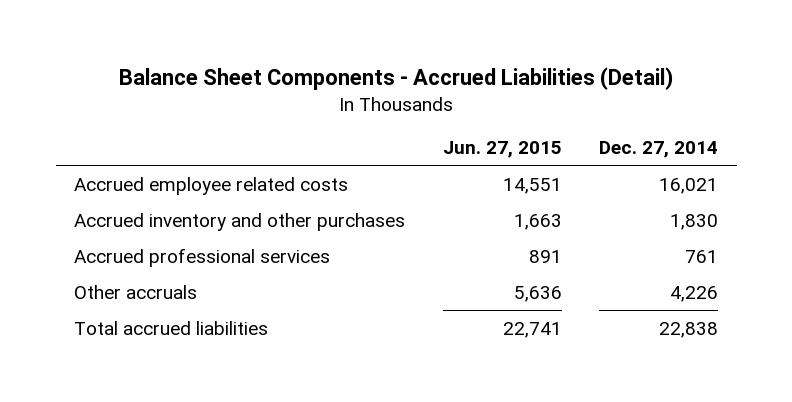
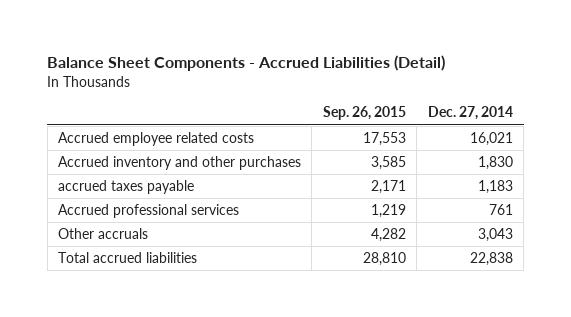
[442,141,562,159] Jun. 27, 2015 -> none
none -> [322,106,406,121] Sep. 26, 2015
none -> [57,180,194,195] accrued taxes payable
[669,285,718,302] 4,226 -> [477,228,513,243] 3,043

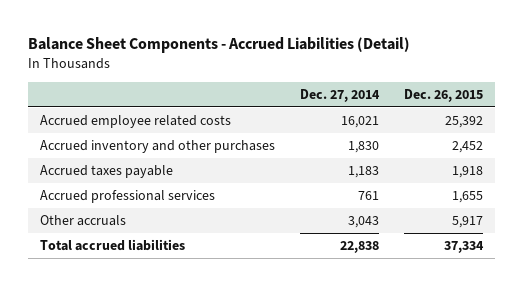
[322,106,406,121] Sep. 26, 2015 -> none
none -> [403,88,483,102] Dec. 26, 2015
[57,180,194,195] accrued taxes payable -> [40,164,174,178] Accrued taxes payable

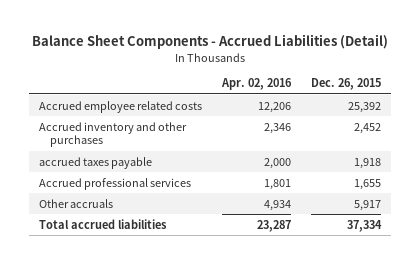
[299,88,380,102] Dec. 27, 2014 -> none
none -> [221,78,293,91] Apr. 02, 2016
[40,164,174,178] Accrued taxes payable -> [39,156,153,169] accrued taxes payable

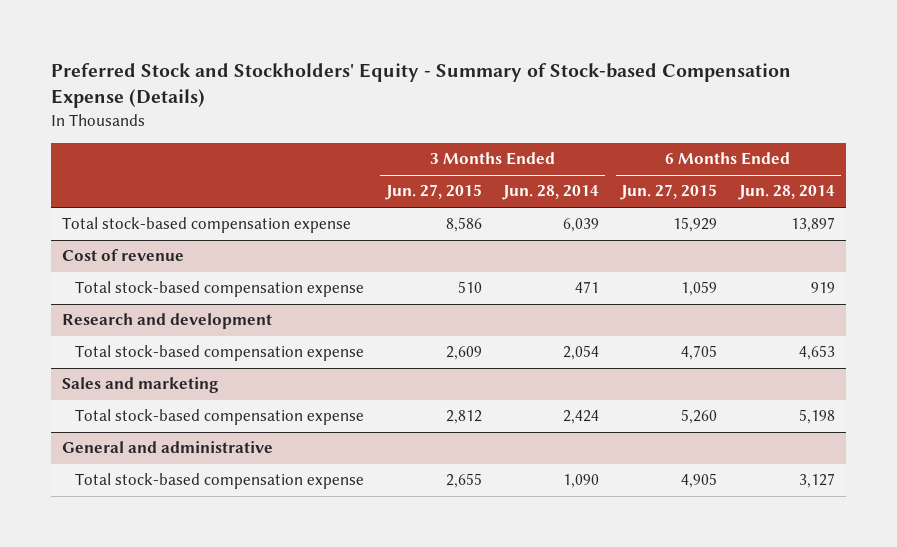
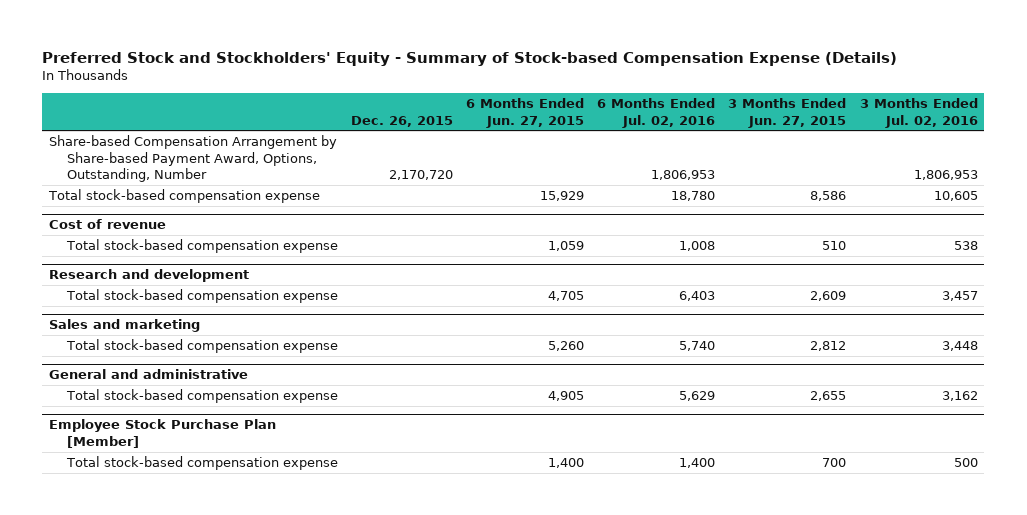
[502,185,600,201] Jun. 28, 2014 -> none
[738,185,836,201] Jun. 28, 2014 -> none
none -> [350,115,453,127] Dec. 26, 2015
none -> [597,98,716,128] 6 Months Ended Jul. 02, 2016
none -> [859,98,978,128] 3 Months Ended Jul. 02, 2016
none -> [49,135,338,183] Share-based Compensation Arrangement by Share-based Payment Award, Options, Outstanding, Number
none -> [49,419,277,448] Employee Stock Purchase Plan [Member]
none -> [65,456,338,471] Total stock-based compensation expense

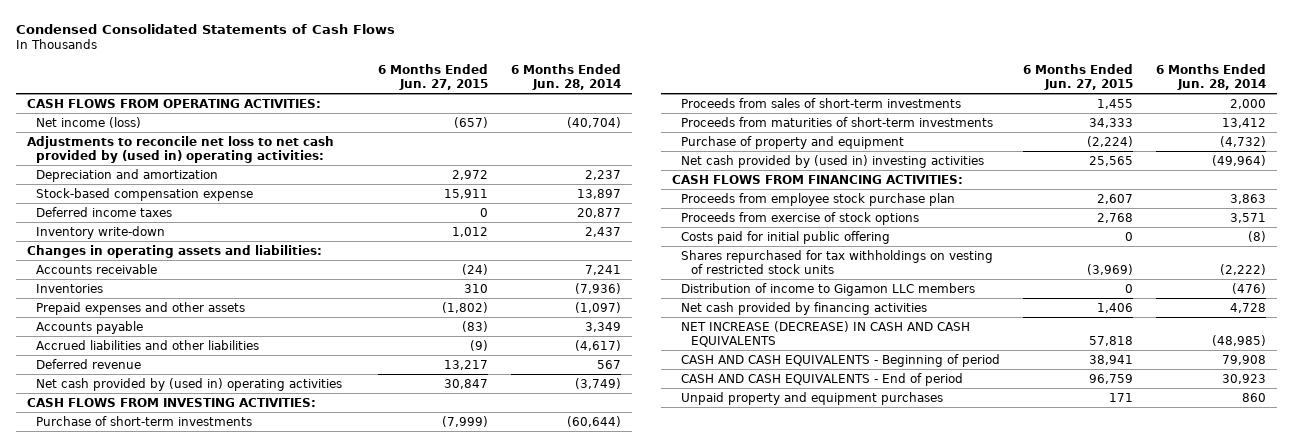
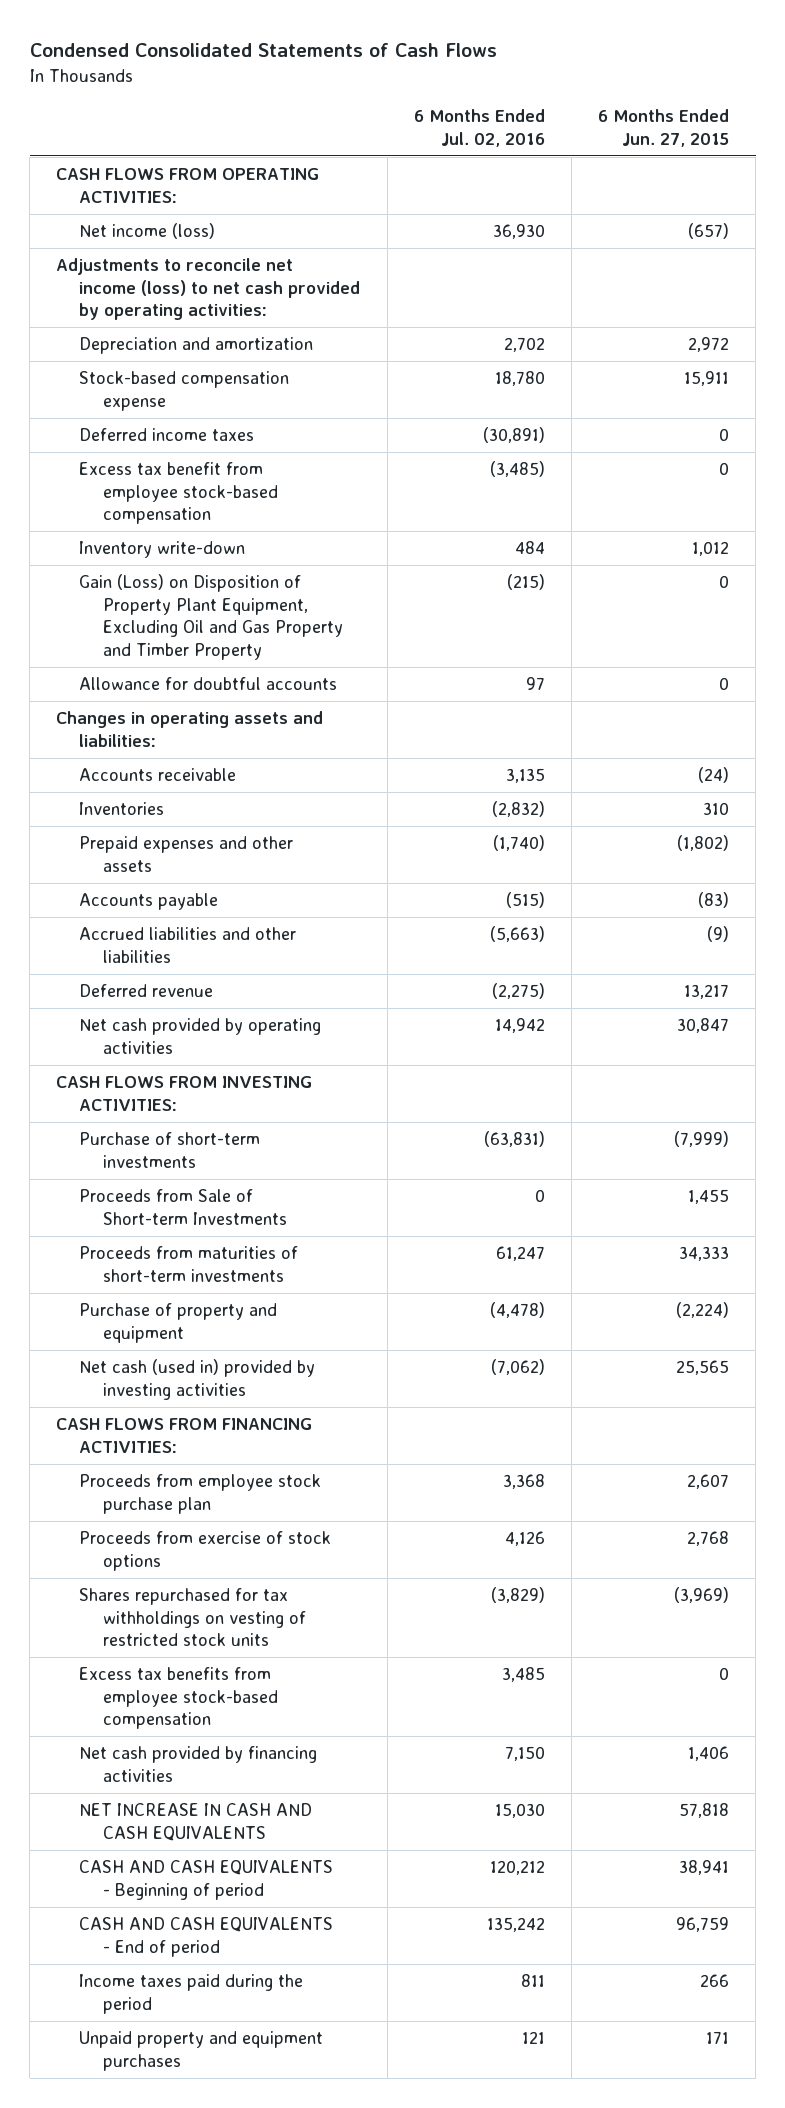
[510,64,621,91] 6 Months Ended Jun. 28, 2014 -> none
none -> [413,109,545,148] 6 Months Ended Jul. 02, 2016
[27,135,335,163] Adjustments to reconcile net loss to net cash provided by (used in) operating activities: -> [56,257,361,321] Adjustments to reconcile net income (loss) to net cash provided by operating activities:
none -> [79,461,278,525] Excess tax benefit from employee stock-based compensation
none -> [79,573,343,661] Gain (Loss) on Disposition of Property Plant Equipment, Excluding Oil and Gas Property and Timber Property
none -> [79,676,338,690] Allowance for doubtful accounts
[36,377,343,391] Net cash provided by (used in) operating activities -> [79,1017,322,1054] Net cash provided by operating activities
[681,97,962,108] Proceeds from sales of short-term investments -> [79,1188,287,1225] Proceeds from Sale of Short-term Investments
[681,154,985,168] Net cash provided by (used in) investing activities -> [79,1358,316,1400] Net cash (used in) provided by investing activities
[681,230,891,244] Costs paid for initial public offering -> none
[681,282,976,296] Distribution of income to Gigamon LLC members -> none
none -> [79,1666,278,1730] Excess tax benefits from employee stock-based compensation
[681,320,971,347] NET INCREASE (DECREASE) IN CASH AND CASH EQUIVALENTS -> [79,1802,313,1841] NET INCREASE IN CASH AND CASH EQUIVALENTS
none -> [79,1973,304,2014] Income taxes paid during the period

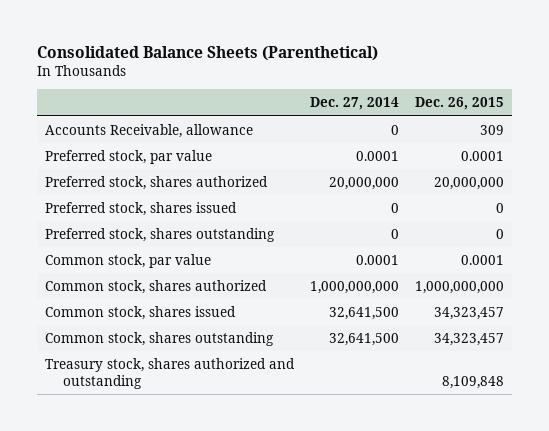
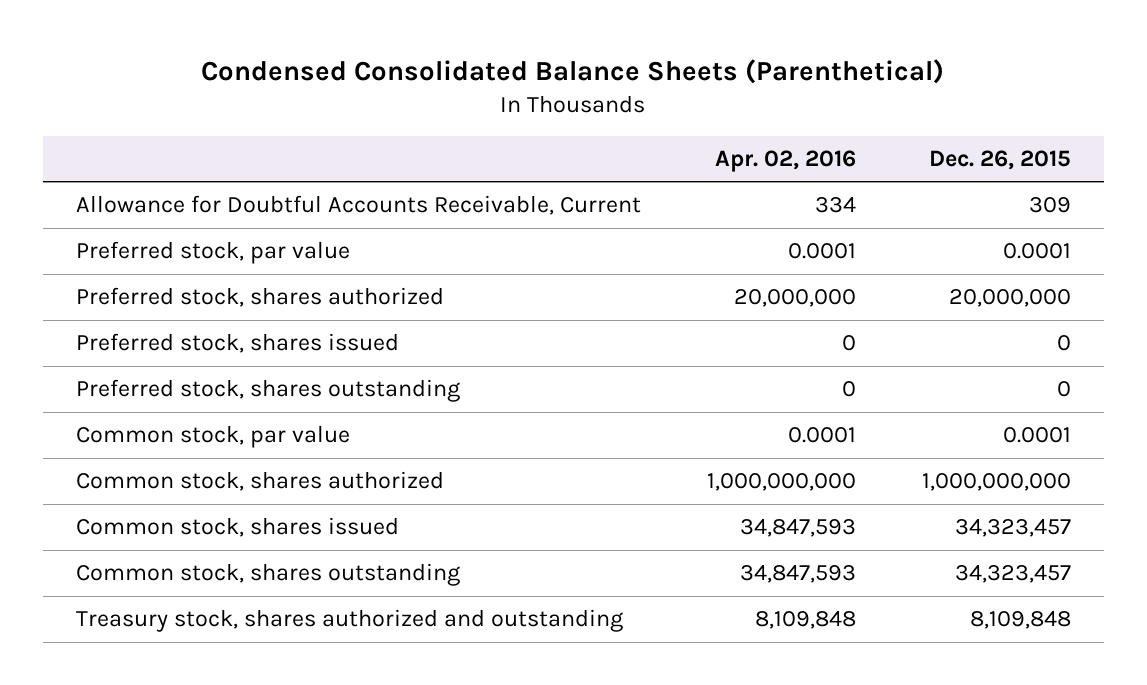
[36,45,378,61] Consolidated Balance Sheets (Parenthetical) -> [201,58,945,84] Condensed Consolidated Balance Sheets (Parenthetical)
[310,97,400,111] Dec. 27, 2014 -> none
none -> [714,150,856,173] Apr. 02, 2016
[44,124,253,139] Accounts Receivable, allowance -> [76,195,642,216] Allowance for Doubtful Accounts Receivable, Current

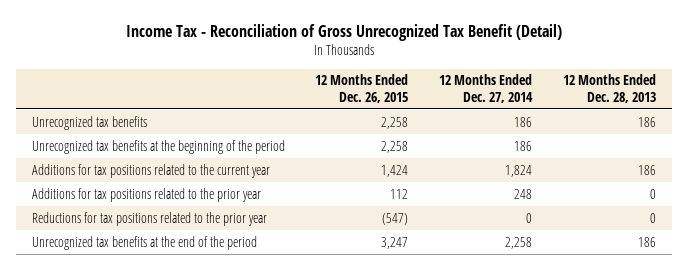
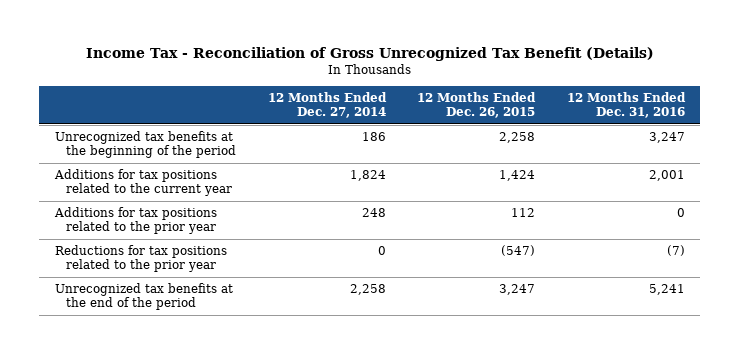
[125,24,562,42] Income Tax - Reconciliation of Gross Unrecognized Tax Benefit (Detail) -> [85,46,654,61] Income Tax - Reconciliation of Gross Unrecognized Tax Benefit (Details)
[563,74,657,103] 12 Months Ended Dec. 28, 2013 -> none
none -> [566,92,686,119] 12 Months Ended Dec. 31, 2016
[31,115,147,130] Unrecognized tax benefits -> none

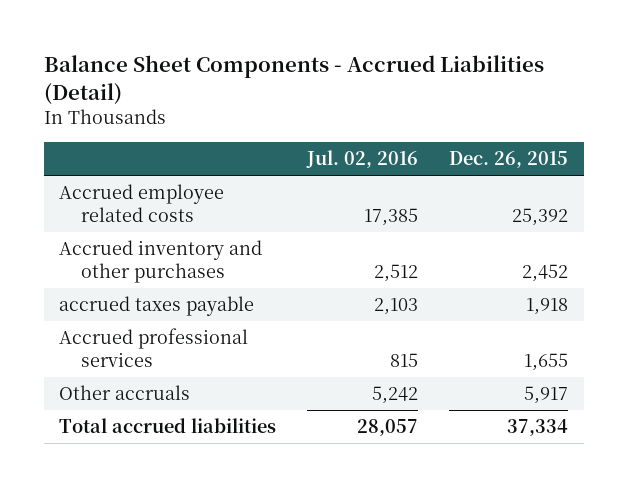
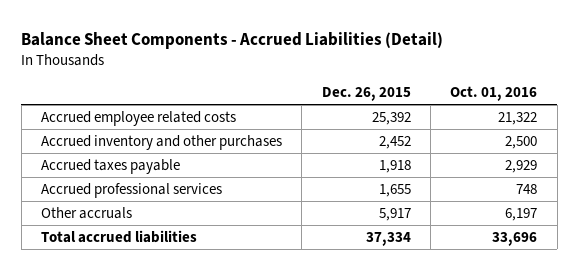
[306,150,419,169] Jul. 02, 2016 -> none
none -> [450,85,538,101] Oct. 01, 2016
[59,296,255,317] accrued taxes payable -> [41,159,181,175] Accrued taxes payable

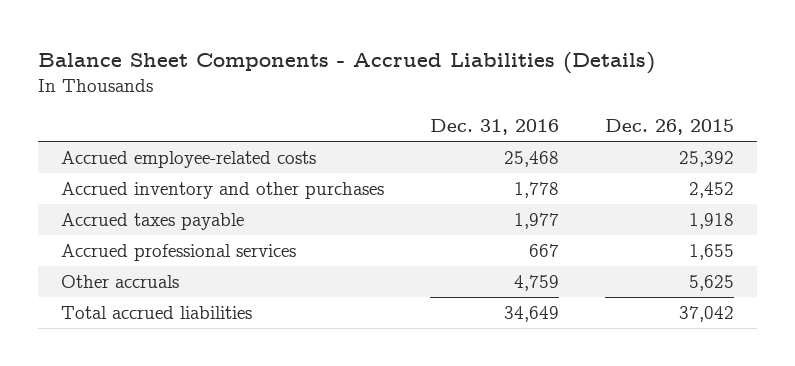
[21,31,444,49] Balance Sheet Components - Accrued Liabilities (Detail) -> [38,51,656,74] Balance Sheet Components - Accrued Liabilities (Details)
[450,85,538,101] Oct. 01, 2016 -> none
none -> [430,119,560,136] Dec. 31, 2016
[41,111,237,127] Accrued employee related costs -> [61,150,317,168] Accrued employee-related costs
[378,208,411,222] 5,917 -> [688,274,734,291] 5,625
[365,232,411,247] 37,334 -> [678,305,734,322] 37,042

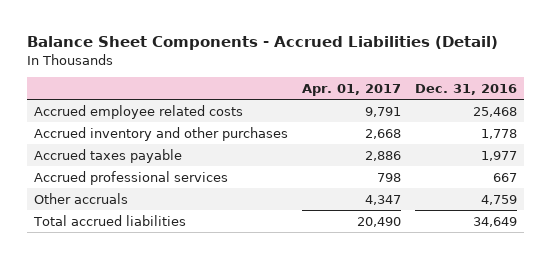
[38,51,656,74] Balance Sheet Components - Accrued Liabilities (Details) -> [27,36,499,51] Balance Sheet Components - Accrued Liabilities (Detail)
[604,119,734,136] Dec. 26, 2015 -> none
none -> [302,83,402,96] Apr. 01, 2017
[61,150,317,168] Accrued employee-related costs -> [34,104,244,119] Accrued employee related costs

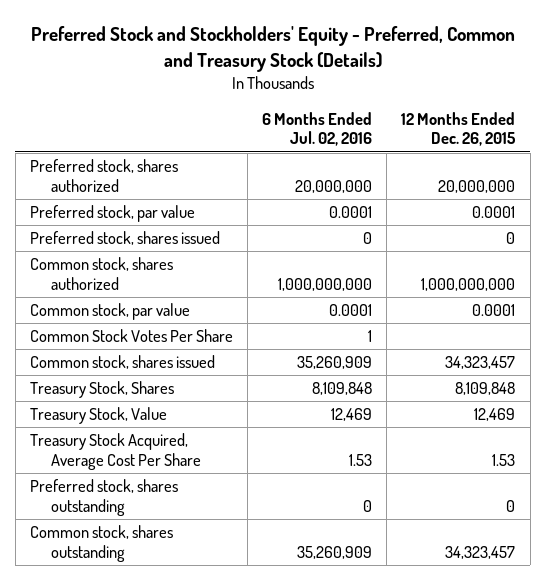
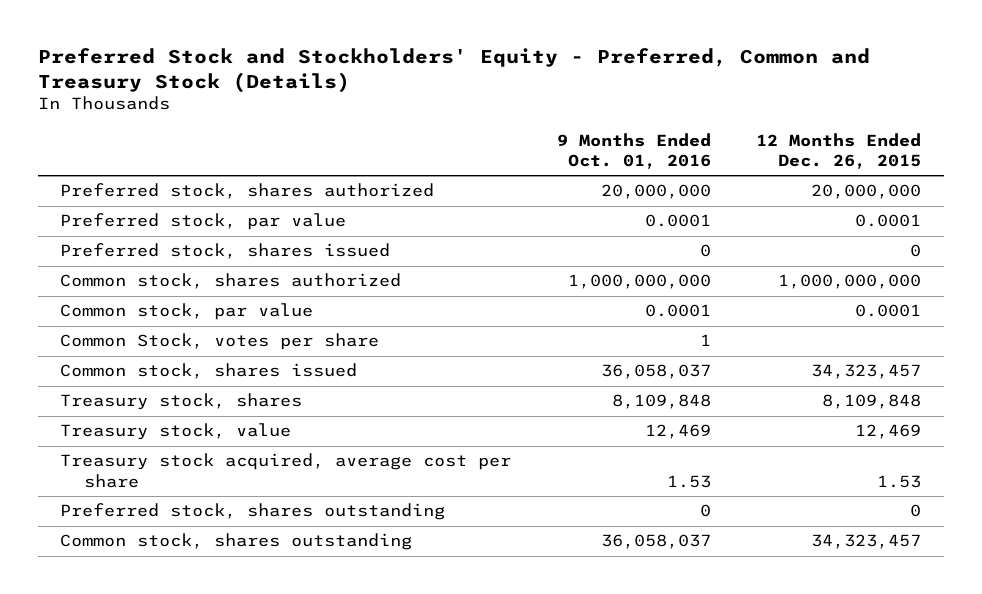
[262,111,373,147] 6 Months Ended Jul. 02, 2016 -> none
none -> [556,132,711,169] 9 Months Ended Oct. 01, 2016
[29,329,233,343] Common Stock Votes Per Share -> [60,333,380,351] Common Stock, votes per share
[29,381,174,399] Treasury Stock, Shares -> [60,393,303,411] Treasury stock, shares
[29,407,167,425] Treasury Stock, Value -> [60,423,292,441] Treasury stock, value
[29,433,201,470] Treasury Stock Acquired, Average Cost Per Share -> [60,453,512,488] Treasury stock acquired, average cost per share

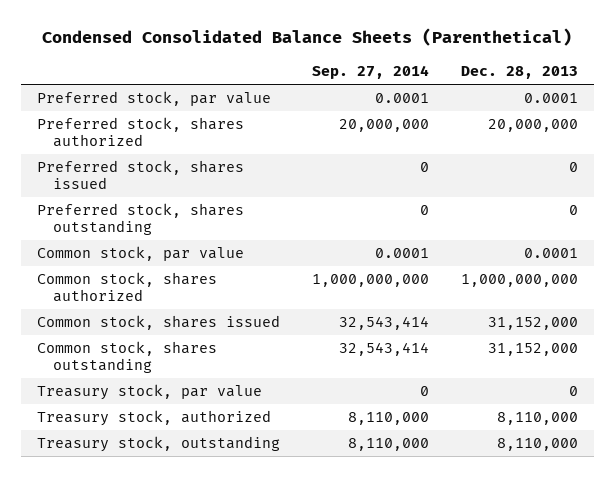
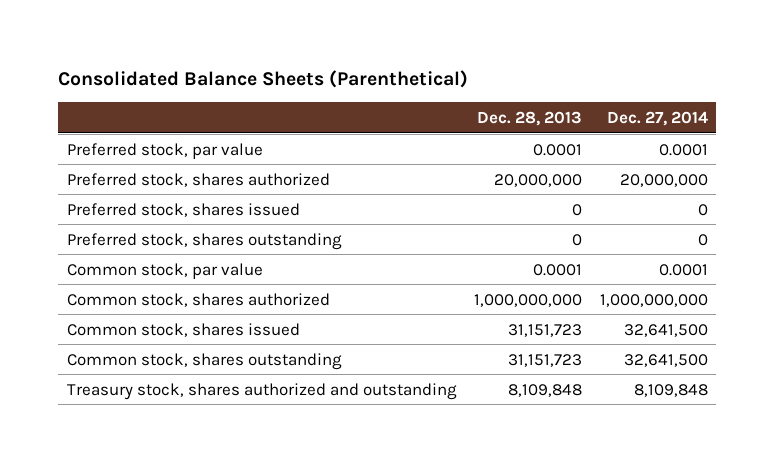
[42,28,573,47] Condensed Consolidated Balance Sheets (Parenthetical) -> [58,70,469,89] Consolidated Balance Sheets (Parenthetical)
[311,64,429,79] Sep. 27, 2014 -> none
none -> [606,110,708,126] Dec. 27, 2014
[36,384,262,401] Treasury stock, par value -> none
[36,410,271,427] Treasury stock, authorized -> none
[488,317,579,331] 31,152,000 -> [508,323,583,337] 31,151,723
[488,343,579,357] 31,152,000 -> [508,353,583,367] 31,151,723
[36,436,280,453] Treasury stock, outstanding -> [67,382,458,400] Treasury stock, shares authorized and outstanding
[497,438,579,452] 8,110,000 -> [508,383,583,397] 8,109,848

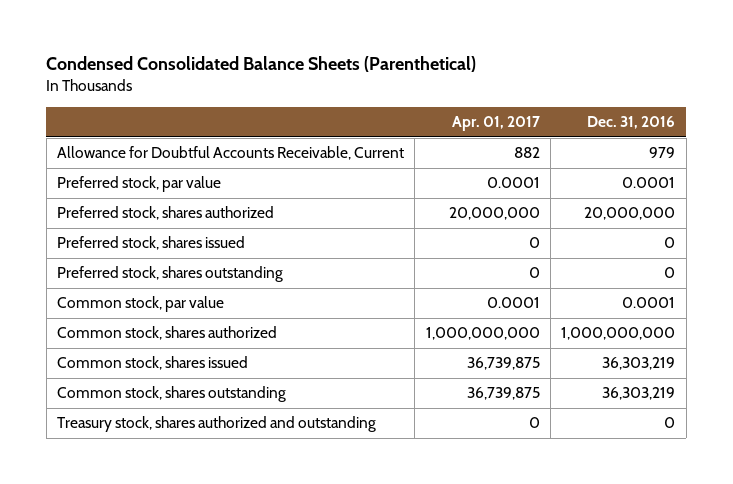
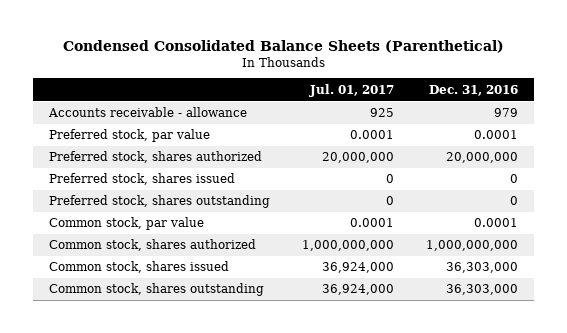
[451,116,540,132] Apr. 01, 2017 -> none
none -> [309,83,395,97] Jul. 01, 2017
[57,146,405,161] Allowance for Doubtful Accounts Receivable, Current -> [48,107,248,118] Accounts receivable - allowance
[57,416,377,433] Treasury stock, shares authorized and outstanding -> none
[602,357,676,371] 36,303,219 -> [445,262,518,274] 36,303,000
[602,387,676,401] 36,303,219 -> [445,284,518,296] 36,303,000

